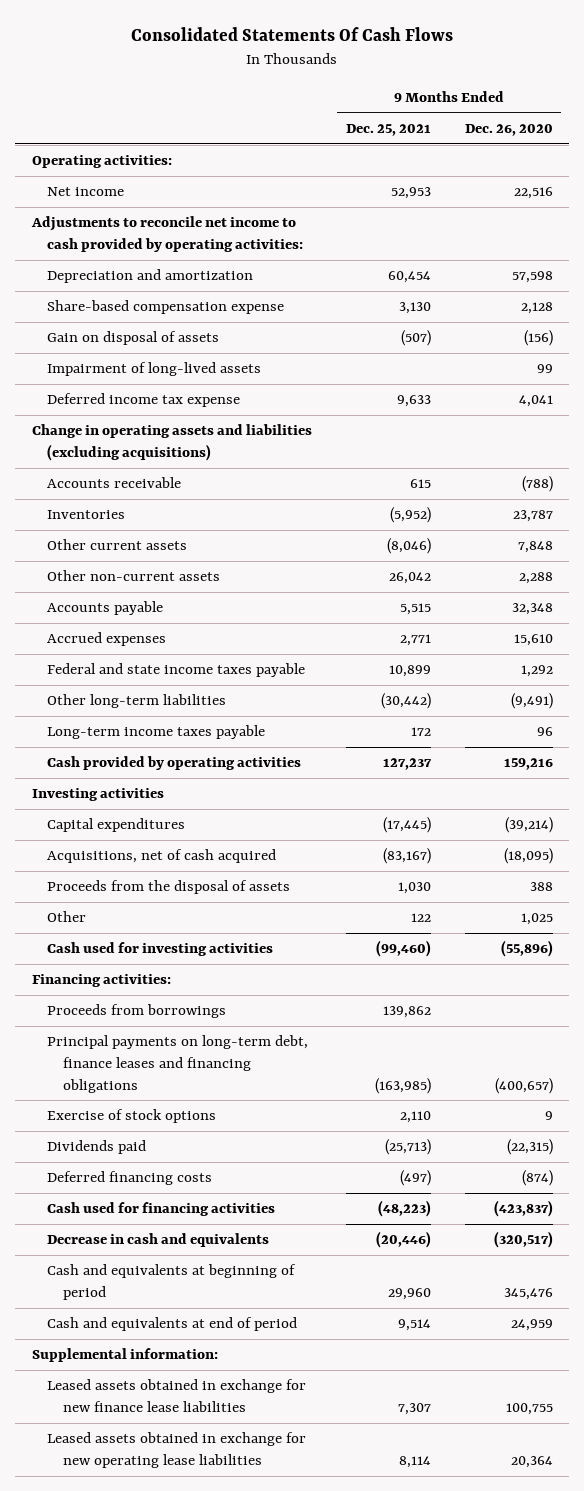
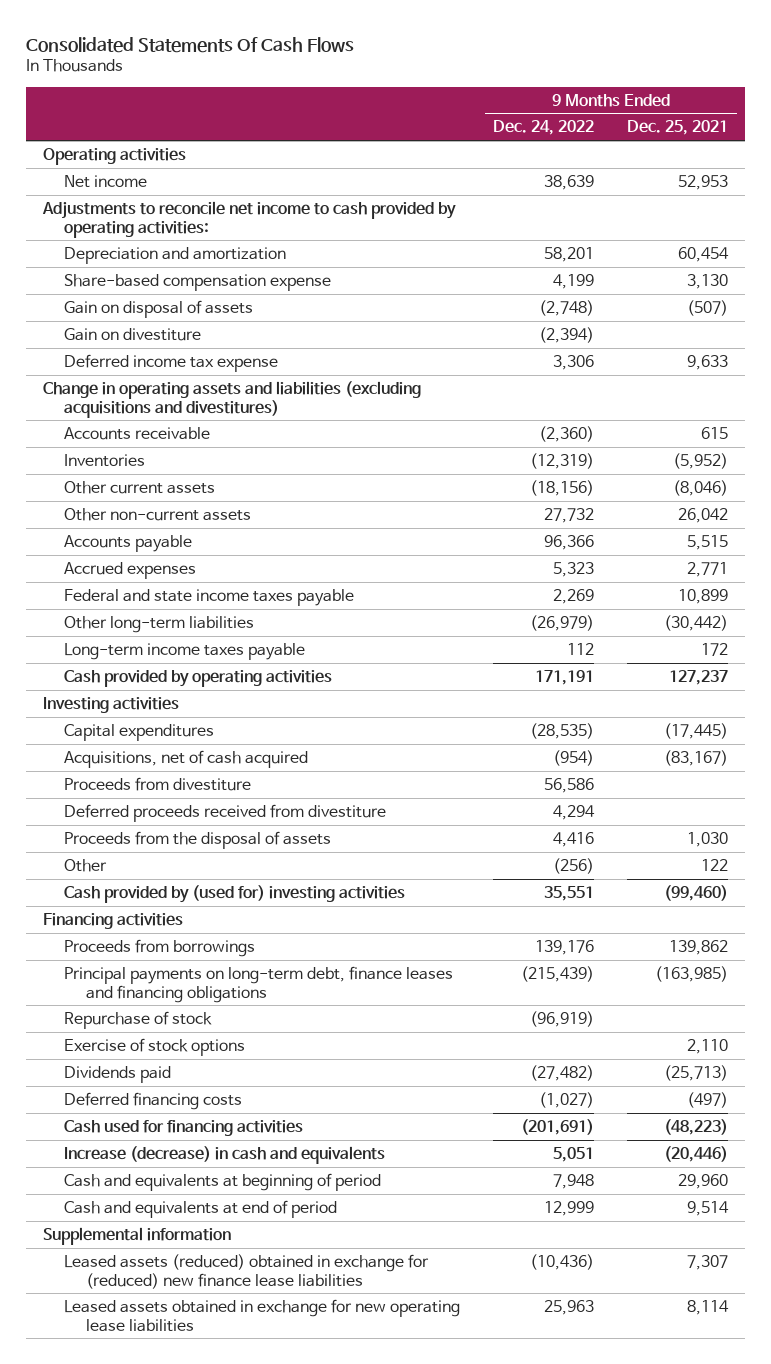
[464,124,553,137] Dec. 26, 2020 -> none
none -> [493,120,595,136] Dec. 24, 2022
[31,155,172,169] Operating activities: -> [42,147,186,165] Operating activities
[47,362,262,377] Impairment of long-lived assets -> none
none -> [64,327,202,341] Gain on divestiture
[31,424,312,462] Change in operating assets and liabilities (excluding acquisitions) -> [42,380,421,418] Change in operating assets and liabilities (excluding acquisitions and divestitures)
none -> [64,776,252,791] Proceeds from divestiture
none -> [64,803,387,822] Deferred proceeds received from divestiture
[47,942,274,957] Cash used for investing activities -> [64,884,406,903] Cash provided by (used for) investing activities
[31,974,171,988] Financing activities: -> [42,912,183,929] Financing activities
none -> [64,1010,213,1029] Repurchase of stock
[47,1233,270,1248] Decrease in cash and equivalents -> [64,1145,386,1164] Increase (decrease) in cash and equivalents
[31,1348,218,1363] Supplemental information: -> [42,1226,231,1245] Supplemental information
[47,1379,307,1413] Leased assets obtained in exchange for new finance lease liabilities -> [64,1253,430,1289] Leased assets (reduced) obtained in exchange for (reduced) new finance lease liabilities

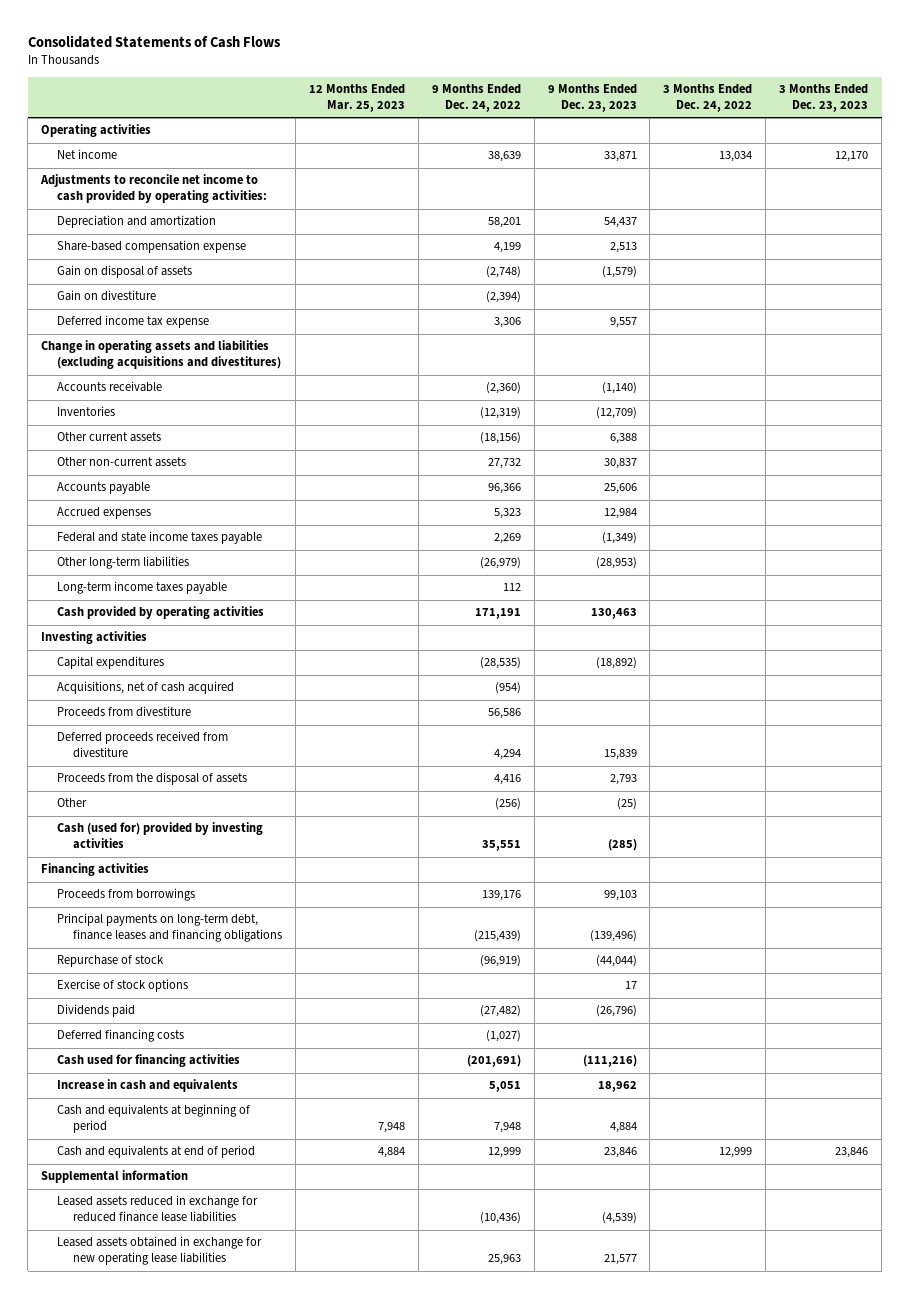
[26,36,355,53] Consolidated Statements Of Cash Flows -> [27,35,281,49] Consolidated Statements of Cash Flows
[627,120,729,136] Dec. 25, 2021 -> none
none -> [308,83,405,113] 12 Months Ended Mar. 25, 2023
none -> [547,83,637,113] 9 Months Ended Dec. 23, 2023
none -> [663,83,753,113] 3 Months Ended Dec. 24, 2022
none -> [779,83,869,113] 3 Months Ended Dec. 23, 2023
[64,884,406,903] Cash provided by (used for) investing activities -> [57,822,264,850] Cash (used for) provided by investing activities
[64,1145,386,1164] Increase (decrease) in cash and equivalents -> [57,1079,239,1093] Increase in cash and equivalents
[64,1253,430,1289] Leased assets (reduced) obtained in exchange for (reduced) new finance lease liabilities -> [57,1195,259,1223] Leased assets reduced in exchange for reduced finance lease liabilities

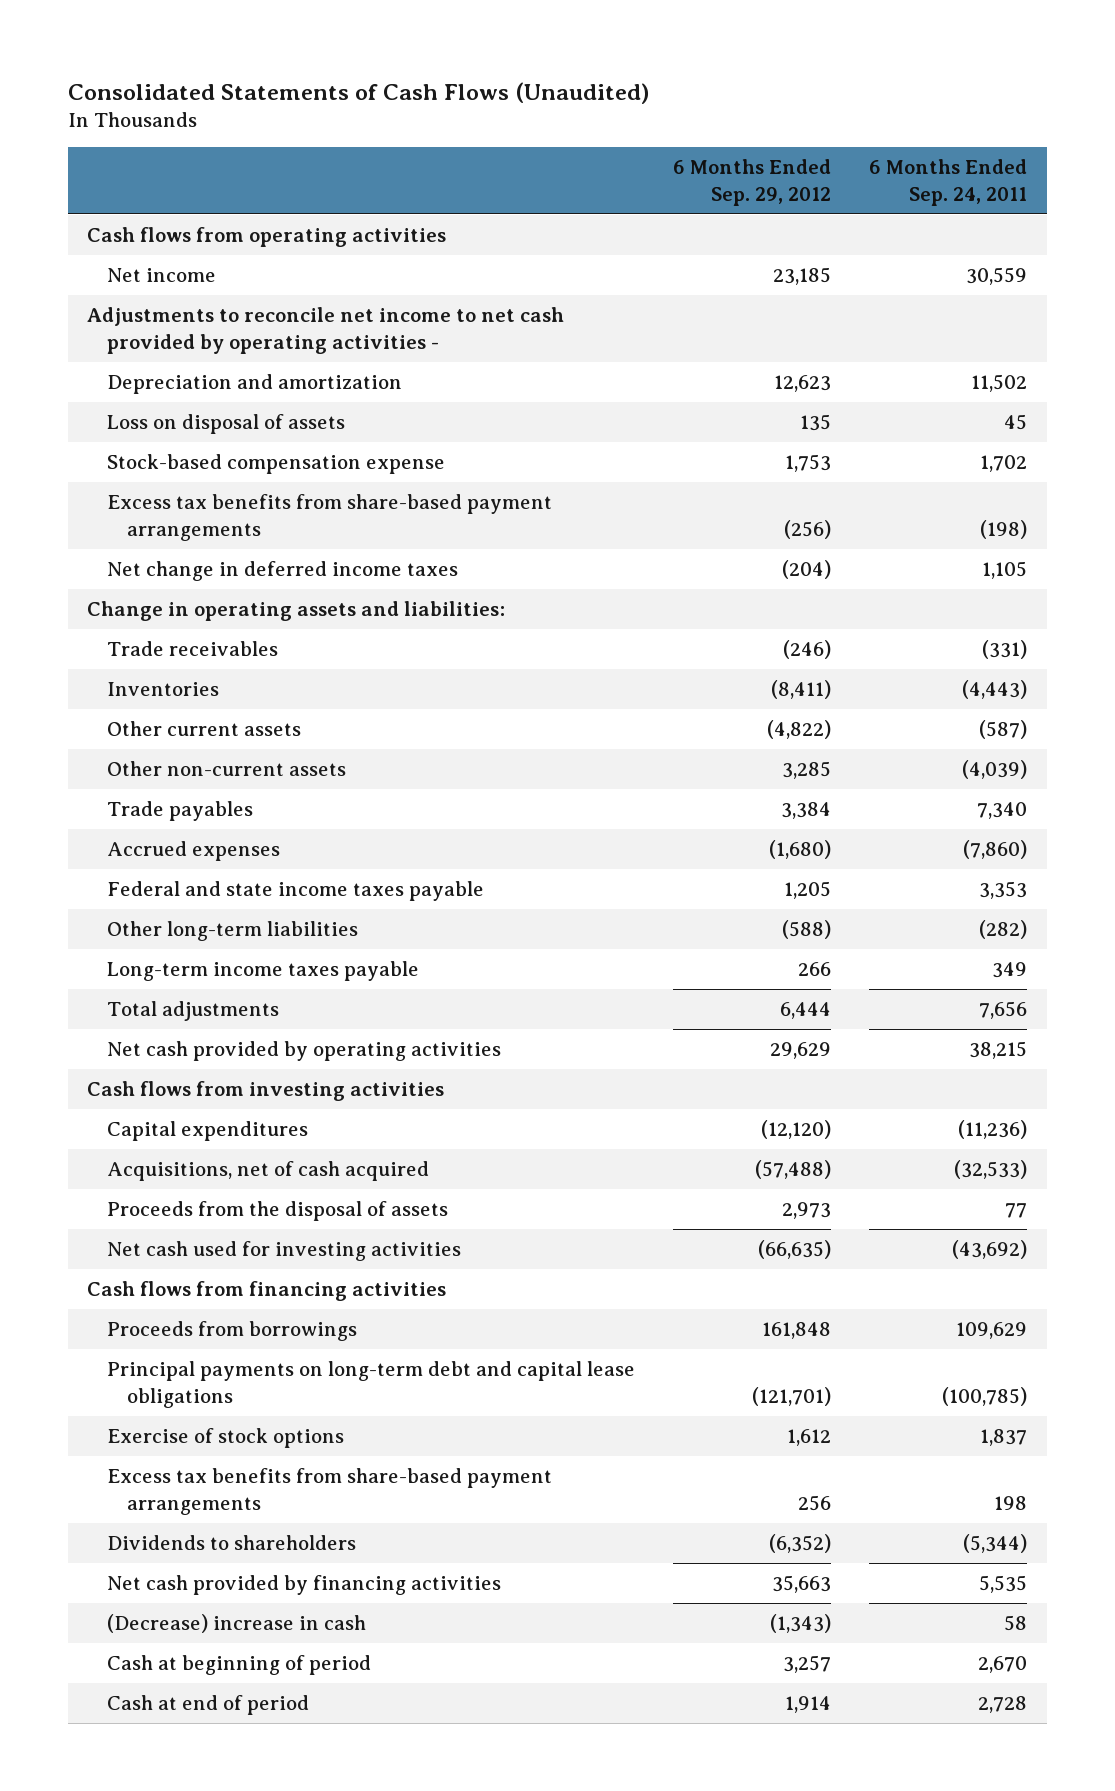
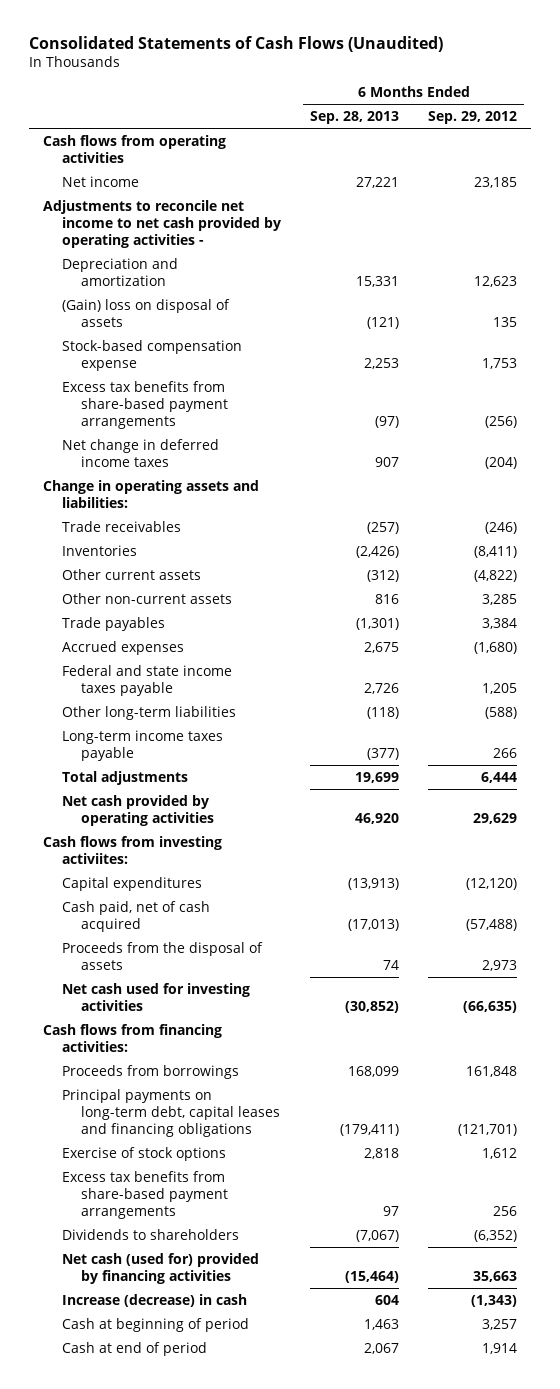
[869,159,1028,206] 6 Months Ended Sep. 24, 2011 -> none
none -> [310,111,400,125] Sep. 28, 2013
[107,414,346,435] Loss on disposal of assets -> [62,298,231,327] (Gain) loss on disposal of assets
[87,1081,445,1102] Cash flows from investing activities -> [43,835,223,864] Cash flows from investing activiites:
[107,1161,430,1182] Acquisitions, net of cash acquired -> [62,900,211,932] Cash paid, net of cash acquired
[87,1281,447,1302] Cash flows from financing activities -> [43,1023,223,1052] Cash flows from financing activities:
[107,1361,636,1408] Principal payments on long-term debt and capital lease obligations -> [62,1088,281,1137] Principal payments on long-term debt, capital leases and financing obligations
[107,1575,502,1596] Net cash provided by financing activities -> [62,1252,260,1284] Net cash (used for) provided by financing activities
[107,1614,367,1634] (Decrease) increase in cash -> [62,1293,248,1307] Increase (decrease) in cash

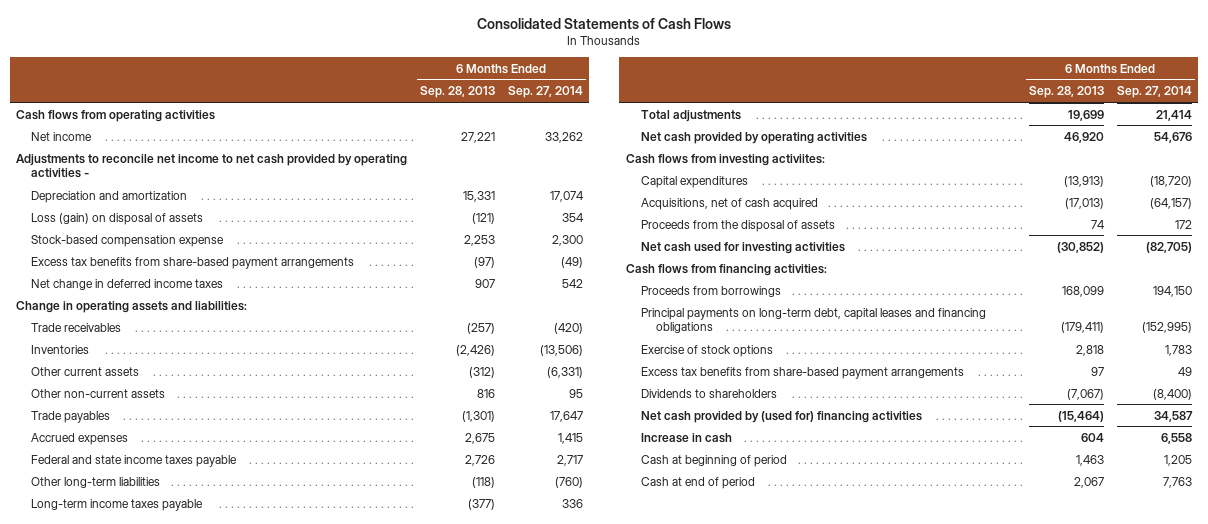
[28,36,443,53] Consolidated Statements of Cash Flows (Unaudited) -> [477,17,732,29] Consolidated Statements of Cash Flows
[427,111,517,125] Sep. 29, 2012 -> none
none -> [507,86,583,99] Sep. 27, 2014
[62,298,231,327] (Gain) loss on disposal of assets -> [31,212,204,225] Loss (gain) on disposal of assets
[62,900,211,932] Cash paid, net of cash acquired -> [640,197,818,210] Acquisitions, net of cash acquired
[62,1252,260,1284] Net cash (used for) provided by financing activities -> [640,410,922,423] Net cash provided by (used for) financing activities
[62,1293,248,1307] Increase (decrease) in cash -> [640,432,732,443] Increase in cash

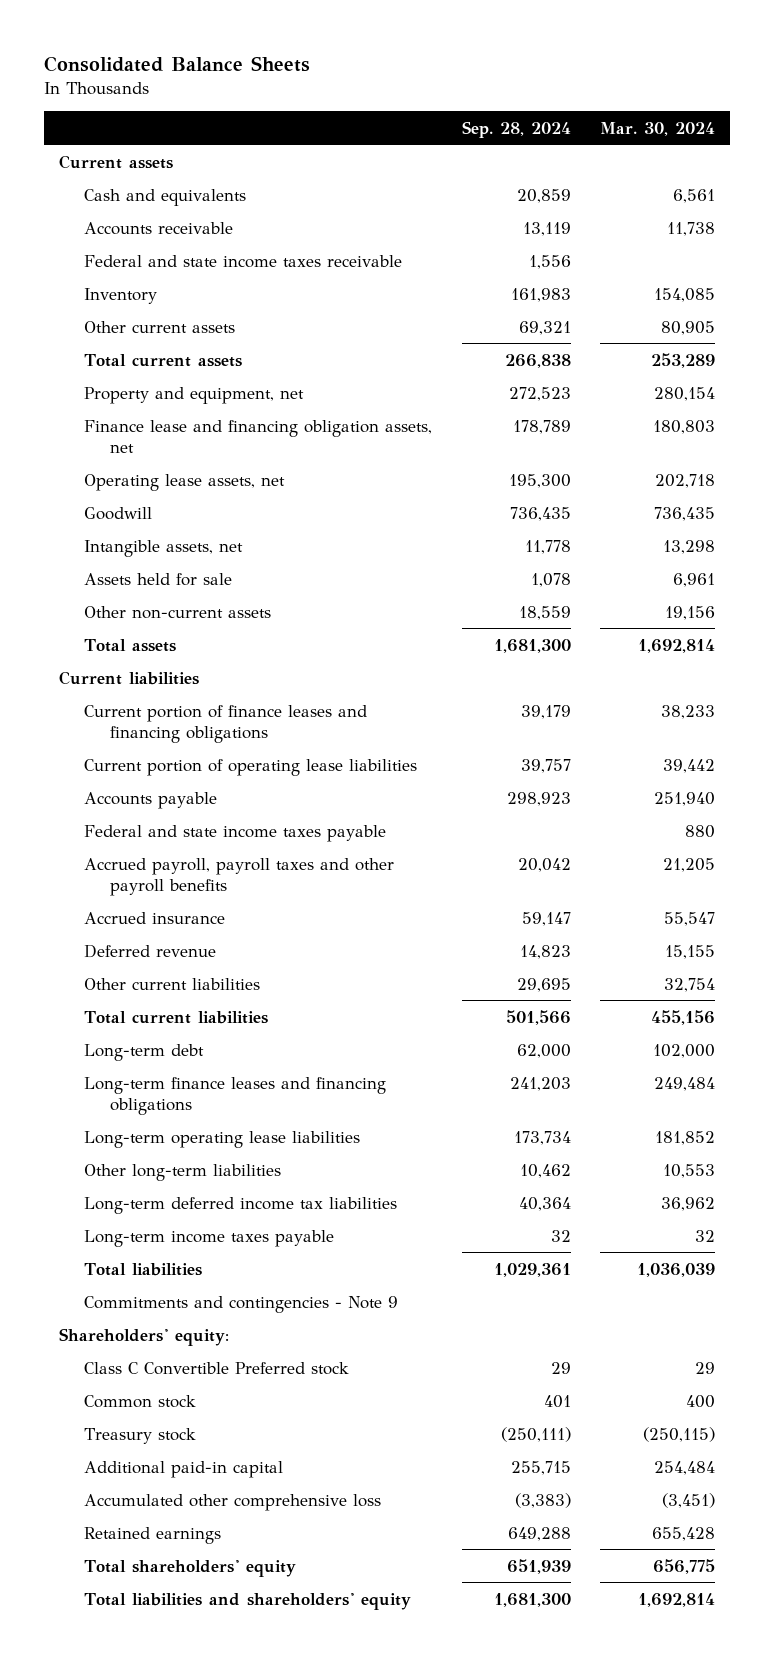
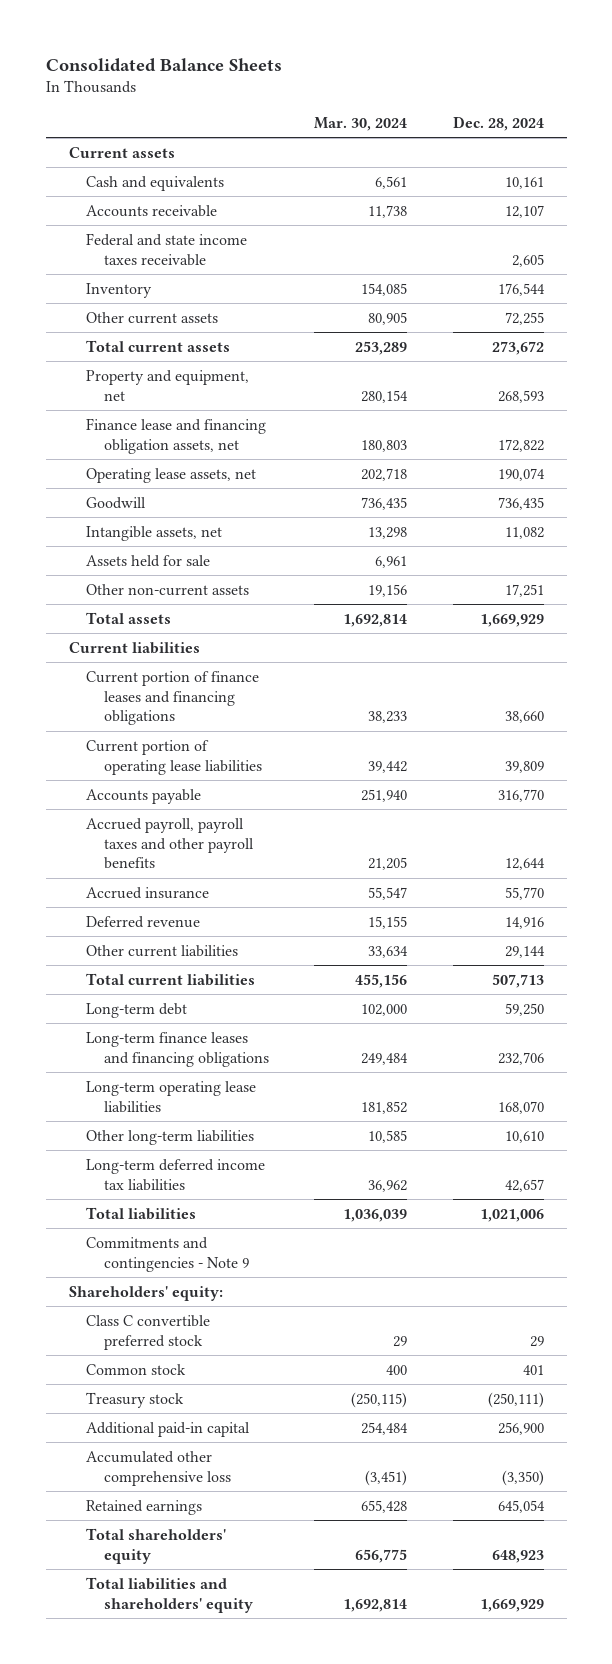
[461,120,571,138] Sep. 28, 2024 -> none
none -> [452,115,544,131] Dec. 28, 2024
[84,824,387,842] Federal and state income taxes payable -> none
[664,977,716,992] 32,754 -> [368,945,409,958] 33,634
[663,1163,716,1178] 10,553 -> [368,1129,408,1143] 10,585
[84,1229,335,1247] Long-term income taxes payable -> none
[84,1361,350,1375] Class C Convertible Preferred stock -> [86,1314,211,1350] Class C convertible preferred stock

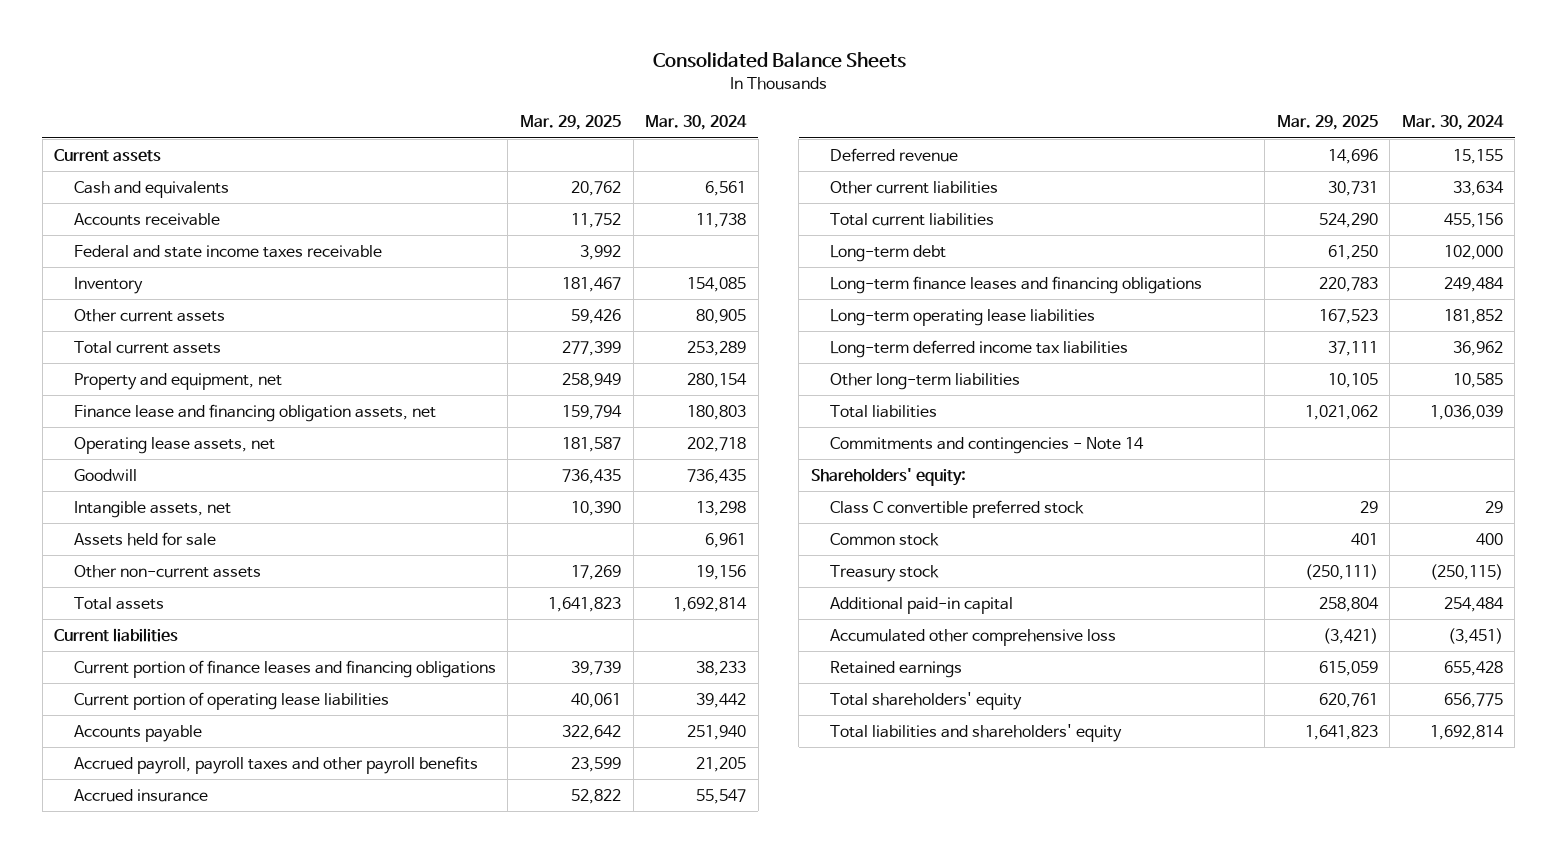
[452,115,544,131] Dec. 28, 2024 -> none
none -> [520,115,622,131] Mar. 29, 2025
[86,1129,255,1145] Other long-term liabilities -> [830,372,1021,390] Other long-term liabilities
[86,1236,249,1272] Commitments and contingencies - Note 9 -> [830,436,1145,454] Commitments and contingencies - Note 14

